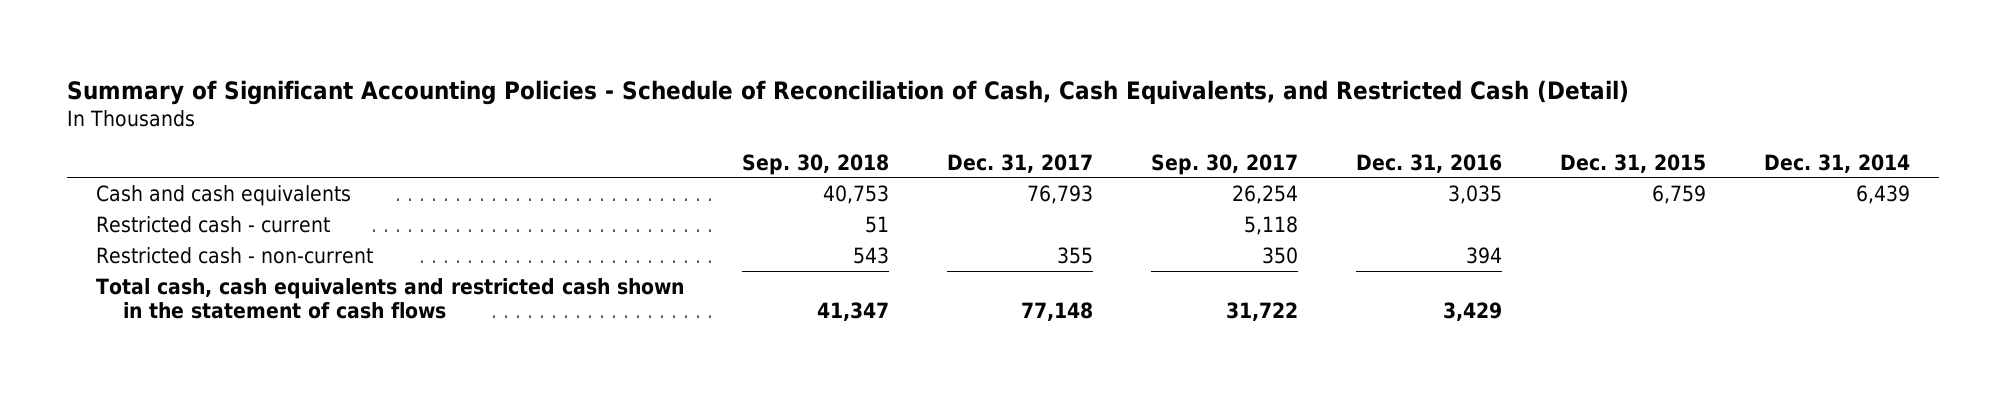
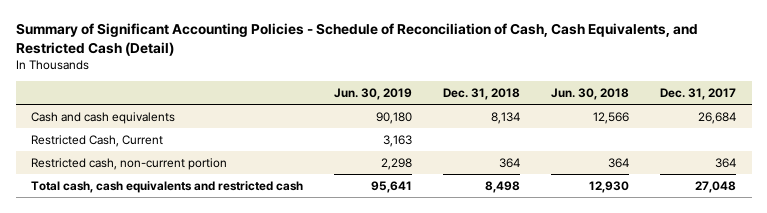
[742,153,890,175] Sep. 30, 2018 -> none
[1150,153,1298,175] Sep. 30, 2017 -> none
[1355,153,1502,173] Dec. 31, 2016 -> none
[1559,153,1706,173] Dec. 31, 2015 -> none
[1763,153,1910,173] Dec. 31, 2014 -> none
none -> [334,87,413,100] Jun. 30, 2019
none -> [443,87,521,100] Dec. 31, 2018
none -> [551,87,630,100] Jun. 30, 2018
[1027,184,1094,204] 76,793 -> [698,111,737,124] 26,684
[96,215,331,233] Restricted cash - current -> [31,134,164,147] Restricted Cash, Current
[96,246,374,264] Restricted cash - non-current -> [31,157,228,170] Restricted cash, non-current portion
[1057,246,1094,264] 355 -> [715,157,737,168] 364
[96,277,685,320] Total cash, cash equivalents and restricted cash shown in the statement of cash flows -> [31,180,304,193] Total cash, cash equivalents and restricted cash
[1021,302,1094,322] 77,148 -> [695,180,737,193] 27,048

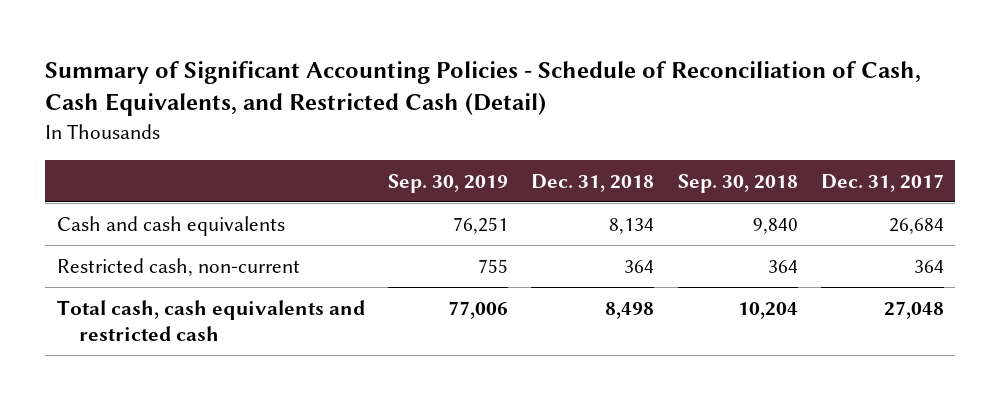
[334,87,413,100] Jun. 30, 2019 -> none
[551,87,630,100] Jun. 30, 2018 -> none
none -> [388,173,509,193] Sep. 30, 2019
none -> [677,173,798,193] Sep. 30, 2018
[31,134,164,147] Restricted Cash, Current -> none
[31,157,228,170] Restricted cash, non-current portion -> [56,257,300,276] Restricted cash, non-current

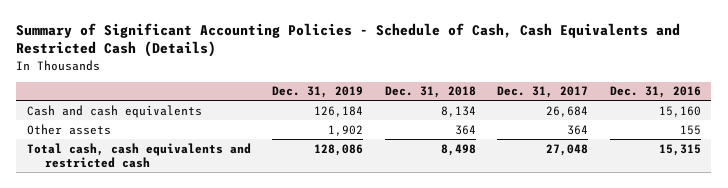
[45,60,922,117] Summary of Significant Accounting Policies - Schedule of Reconciliation of Cash, Cash Equivalents, and Restricted Cash (Detail) -> [16,22,681,58] Summary of Significant Accounting Policies - Schedule of Cash, Cash Equivalents and Restricted Cash (Details)
[388,173,509,193] Sep. 30, 2019 -> none
[677,173,798,193] Sep. 30, 2018 -> none
none -> [272,86,364,99] Dec. 31, 2019
none -> [609,86,701,99] Dec. 31, 2016
[56,257,300,276] Restricted cash, non-current -> [26,123,111,135] Other assets

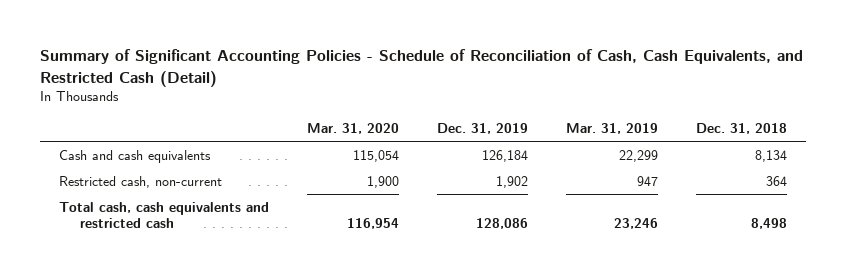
[16,22,681,58] Summary of Significant Accounting Policies - Schedule of Cash, Cash Equivalents and Restricted Cash (Details) -> [39,49,803,87] Summary of Significant Accounting Policies - Schedule of Reconciliation of Cash, Cash Equivalents, and Restricted Cash (Detail)
[497,86,589,99] Dec. 31, 2017 -> none
[609,86,701,99] Dec. 31, 2016 -> none
none -> [306,123,399,135] Mar. 31, 2020
none -> [566,123,659,135] Mar. 31, 2019
[26,123,111,135] Other assets -> [58,175,222,188] Restricted cash, non-current

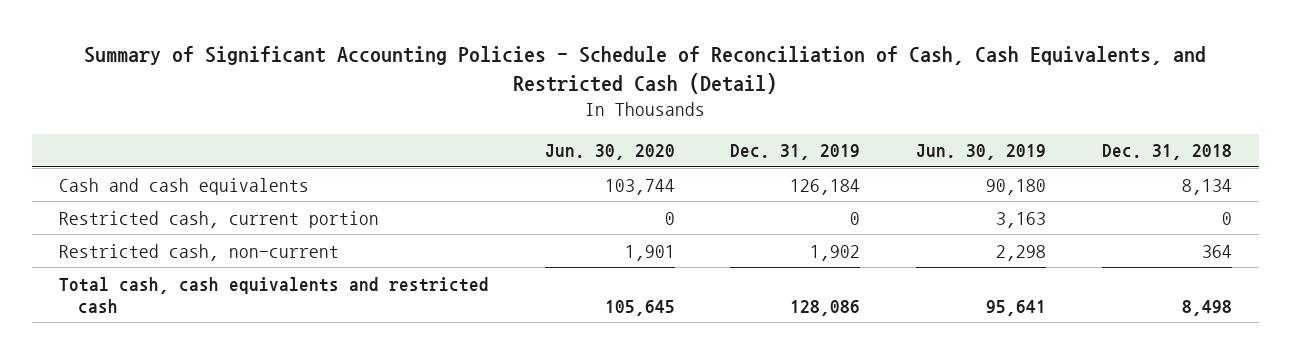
[306,123,399,135] Mar. 31, 2020 -> none
[566,123,659,135] Mar. 31, 2019 -> none
none -> [544,144,675,161] Jun. 30, 2020
none -> [915,144,1046,161] Jun. 30, 2019
none -> [59,210,380,228] Restricted cash, current portion

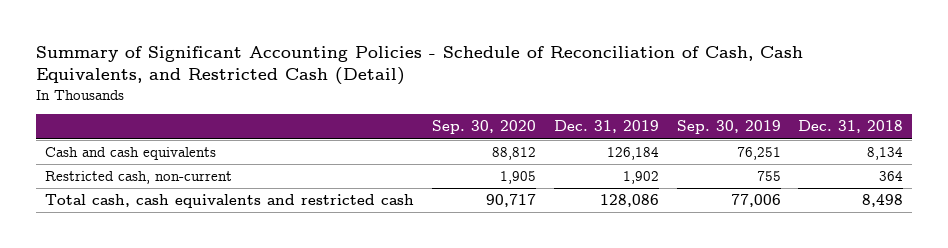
[544,144,675,161] Jun. 30, 2020 -> none
[915,144,1046,161] Jun. 30, 2019 -> none
none -> [431,120,536,135] Sep. 30, 2020
none -> [676,120,781,135] Sep. 30, 2019
[59,210,380,228] Restricted cash, current portion -> none

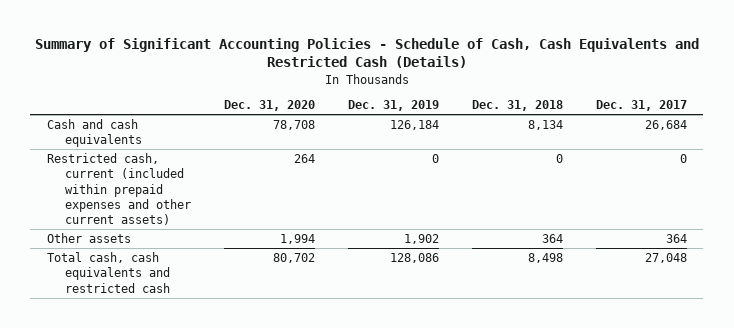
[36,46,804,86] Summary of Significant Accounting Policies - Schedule of Reconciliation of Cash, Cash Equivalents, and Restricted Cash (Detail) -> [34,37,699,69] Summary of Significant Accounting Policies - Schedule of Cash, Cash Equivalents and Restricted Cash (Details)
[431,120,536,135] Sep. 30, 2020 -> none
[676,120,781,135] Sep. 30, 2019 -> none
none -> [223,100,315,112] Dec. 31, 2020
none -> [595,100,687,112] Dec. 31, 2017
none -> [46,152,192,226] Restricted cash, current (included within prepaid expenses and other current assets)
[44,171,232,185] Restricted cash, non-current -> [46,232,131,243] Other assets

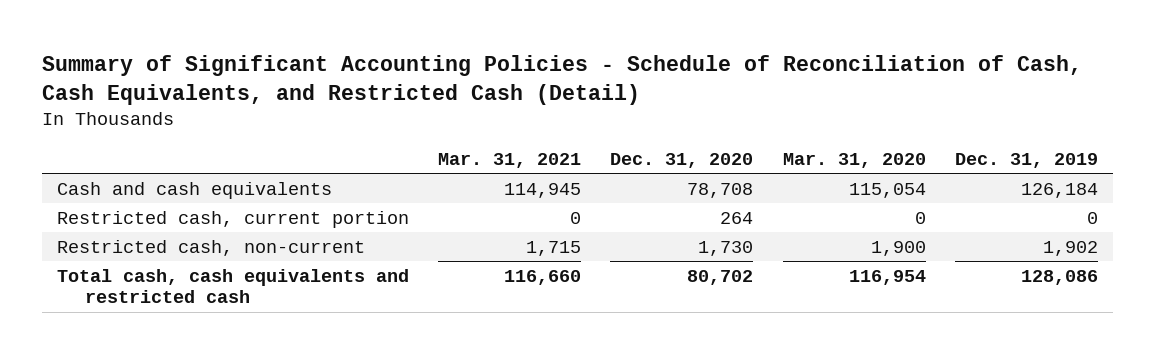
[34,37,699,69] Summary of Significant Accounting Policies - Schedule of Cash, Cash Equivalents and Restricted Cash (Details) -> [42,55,1083,106] Summary of Significant Accounting Policies - Schedule of Reconciliation of Cash, Cash Equivalents, and Restricted Cash (Detail)
[471,100,563,112] Dec. 31, 2018 -> none
[595,100,687,112] Dec. 31, 2017 -> none
none -> [438,152,582,168] Mar. 31, 2021
none -> [782,152,926,168] Mar. 31, 2020
[46,232,131,243] Other assets -> none
[46,152,192,226] Restricted cash, current (included within prepaid expenses and other current assets) -> [56,210,409,228] Restricted cash, current portion
none -> [56,239,365,256] Restricted cash, non-current

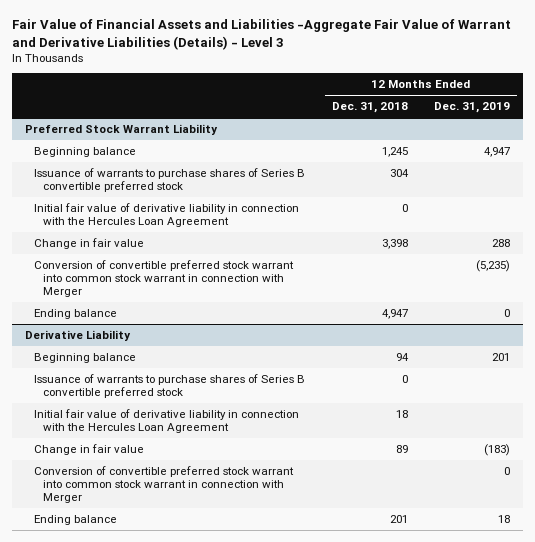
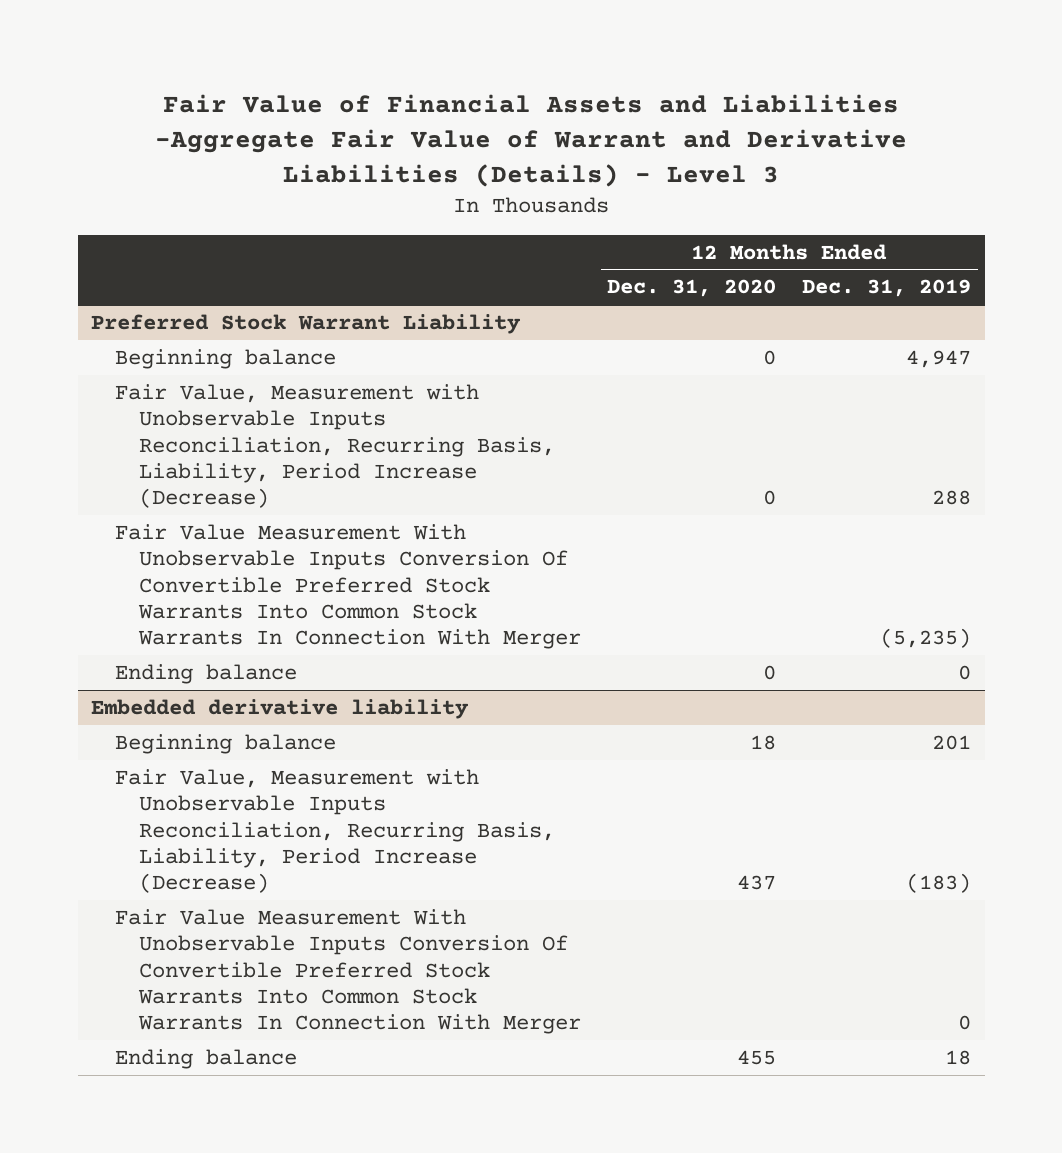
[331,102,408,114] Dec. 31, 2018 -> none
none -> [607,279,777,298] Dec. 31, 2020
[34,167,306,193] Issuance of warrants to purchase shares of Series B convertible preferred stock -> none
[34,202,300,228] Initial fair value of derivative liability in connection with the Hercules Loan Agreement -> none
[34,237,145,249] Change in fair value -> [114,383,556,509] Fair Value, Measurement with Unobservable Inputs Reconciliation, Recurring Basis, Liability, Period Increase (Decrease)
[34,259,295,298] Conversion of convertible preferred stock warrant into common stock warrant in connection with Merger -> [114,523,582,650] Fair Value Measurement With Unobservable Inputs Conversion Of Convertible Preferred Stock Warrants Into Common Stock Warrants In Connection With Merger
[25,329,132,341] Derivative Liability -> [90,698,469,719] Embedded derivative liability
[34,373,306,399] Issuance of warrants to purchase shares of Series B convertible preferred stock -> none
[34,408,300,434] Initial fair value of derivative liability in connection with the Hercules Loan Agreement -> none
[34,443,145,455] Change in fair value -> [114,768,556,894] Fair Value, Measurement with Unobservable Inputs Reconciliation, Recurring Basis, Liability, Period Increase (Decrease)
[34,465,295,504] Conversion of convertible preferred stock warrant into common stock warrant in connection with Merger -> [114,908,582,1035] Fair Value Measurement With Unobservable Inputs Conversion Of Convertible Preferred Stock Warrants Into Common Stock Warrants In Connection With Merger

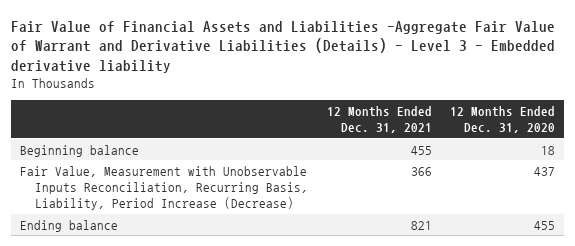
[155,94,908,188] Fair Value of Financial Assets and Liabilities -Aggregate Fair Value of Warrant and Derivative Liabilities (Details) - Level 3 -> [11,20,556,74] Fair Value of Financial Assets and Liabilities -Aggregate Fair Value of Warrant and Derivative Liabilities (Details) - Level 3 - Embedded derivative liability
[802,279,972,298] Dec. 31, 2019 -> none
none -> [326,105,432,134] 12 Months Ended Dec. 31, 2021
[90,313,521,334] Preferred Stock Warrant Liability -> none
[114,348,336,369] Beginning balance -> none
[114,383,556,509] Fair Value, Measurement with Unobservable Inputs Reconciliation, Recurring Basis, Liability, Period Increase (Decrease) -> none
[114,523,582,650] Fair Value Measurement With Unobservable Inputs Conversion Of Convertible Preferred Stock Warrants Into Common Stock Warrants In Connection With Merger -> none
[114,663,297,684] Ending balance -> none
[90,698,469,719] Embedded derivative liability -> none
[114,908,582,1035] Fair Value Measurement With Unobservable Inputs Conversion Of Convertible Preferred Stock Warrants Into Common Stock Warrants In Connection With Merger -> none

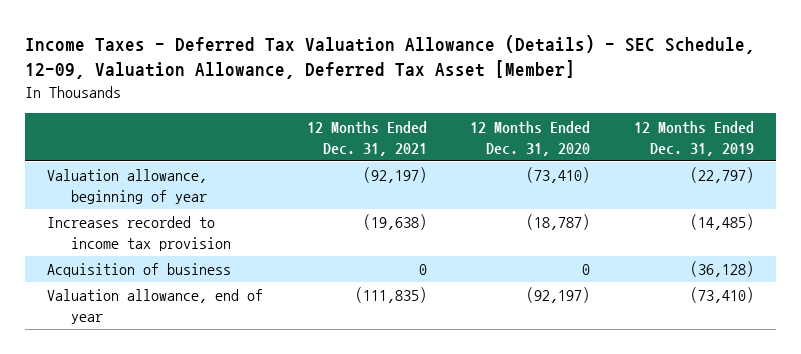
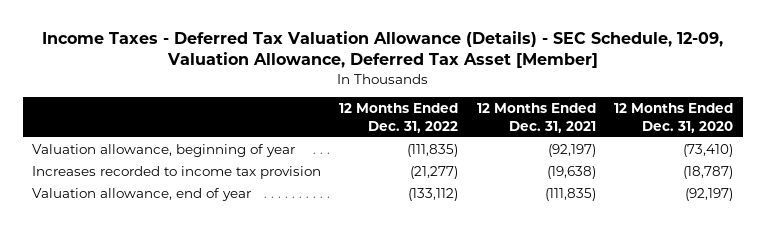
[634,120,755,156] 12 Months Ended Dec. 31, 2019 -> none
none -> [339,103,459,133] 12 Months Ended Dec. 31, 2022
[46,263,231,278] Acquisition of business -> none

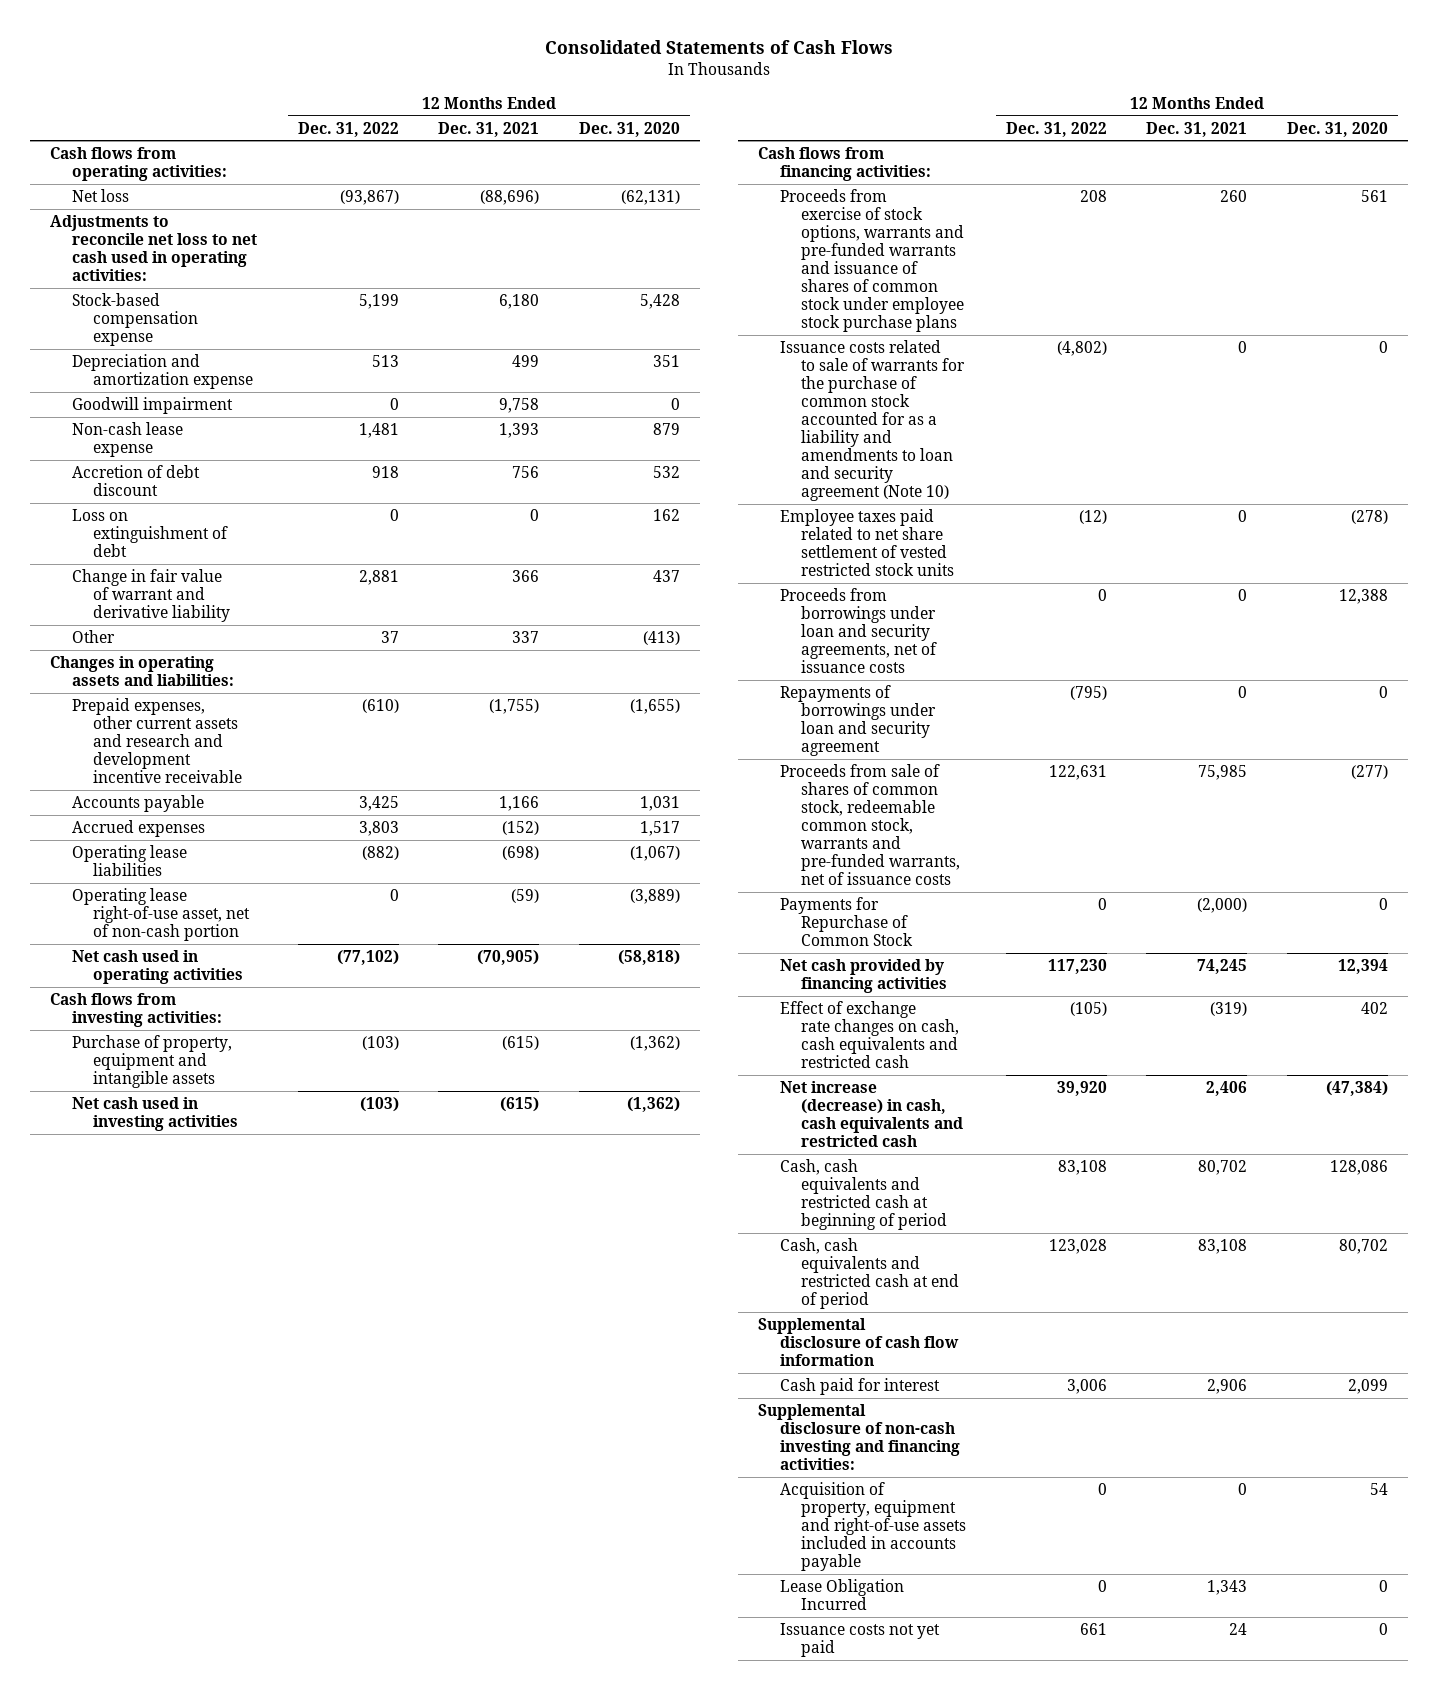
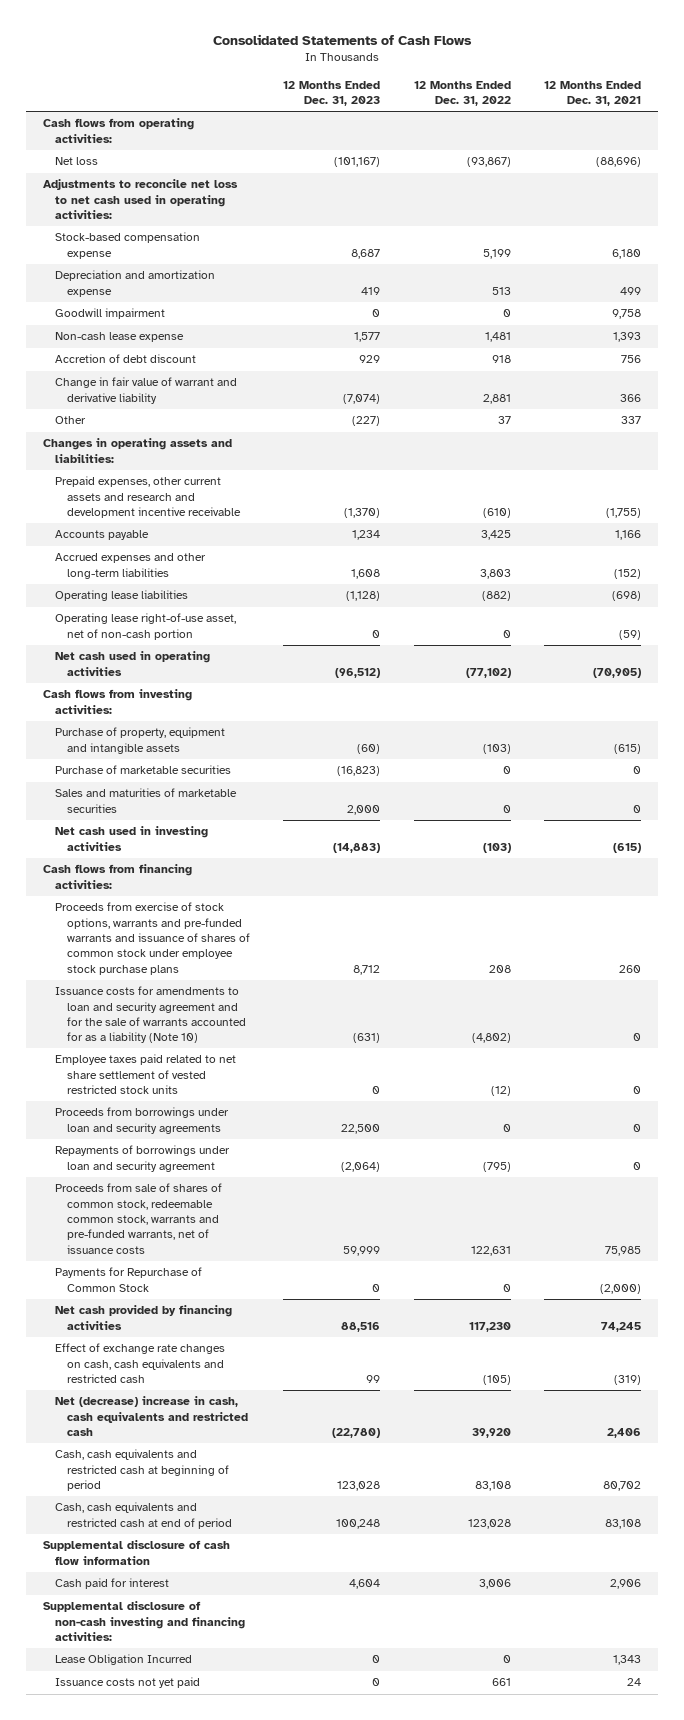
[578,121,680,137] Dec. 31, 2020 -> none
none -> [283,80,381,107] 12 Months Ended Dec. 31, 2023
[71,509,229,557] Loss on extinguishment of debt -> none
[71,820,205,838] Accrued expenses -> [54,553,206,579] Accrued expenses and other long-term liabilities
none -> [54,765,231,775] Purchase of marketable securities
none -> [54,788,237,813] Sales and maturities of marketable securities
[779,340,966,501] Issuance costs related to sale of warrants for the purchase of common stock accounted for as a liability and amendments to loan and security agreement (Note 10) -> [54,986,247,1044] Issuance costs for amendments to loan and security agreement and for the sale of warrants accounted for as a liability (Note 10)
[779,588,938,673] Proceeds from borrowings under loan and security agreements, net of issuance costs -> [54,1107,229,1134] Proceeds from borrowings under loan and security agreements
[779,1081,964,1147] Net increase (decrease) in cash, cash equivalents and restricted cash -> [54,1396,249,1436] Net (decrease) increase in cash, cash equivalents and restricted cash
[779,1482,967,1571] Acquisition of property, equipment and right-of-use assets included in accounts payable -> none

